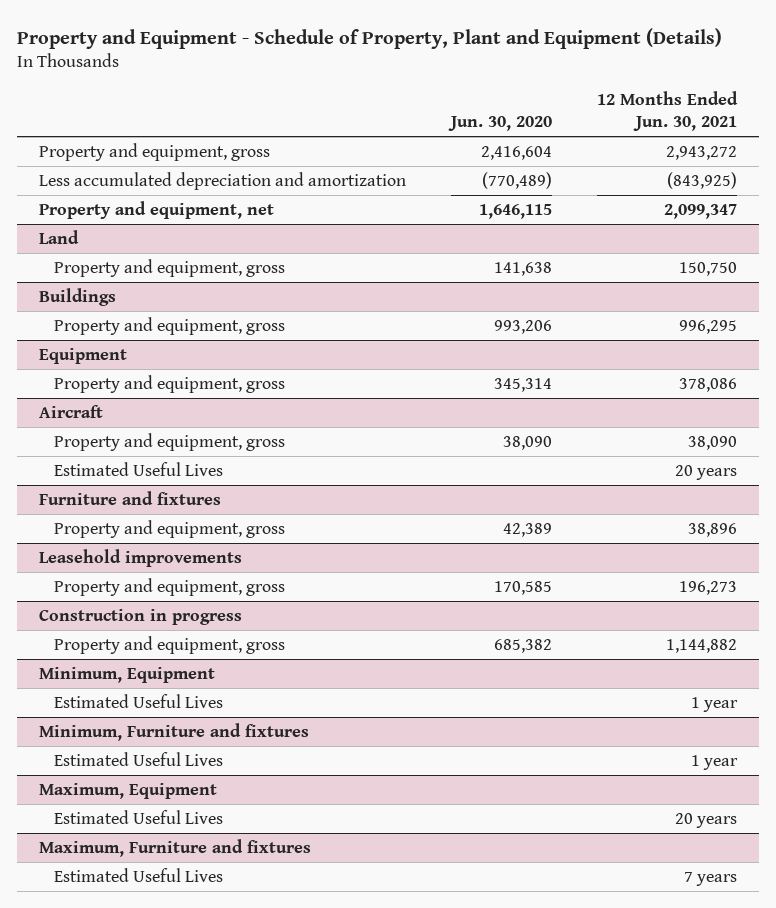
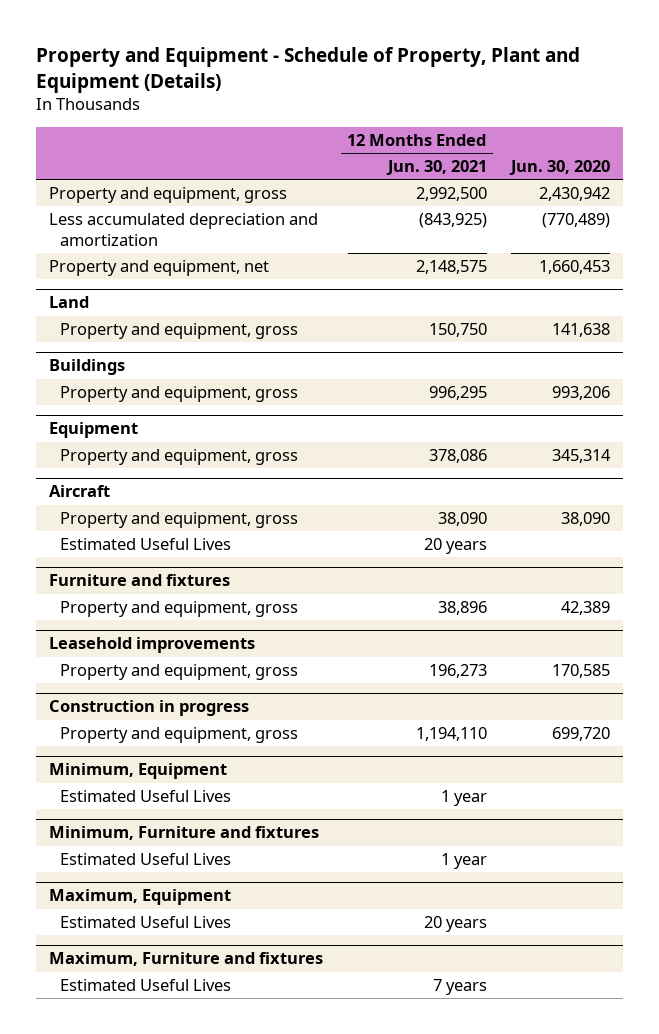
[481,146,553,161] 2,416,604 -> [539,187,611,202] 2,430,942
[665,146,737,161] 2,943,272 -> [415,187,487,202] 2,992,500
[479,204,553,220] 1,646,115 -> [539,260,611,275] 1,660,453
[663,204,737,220] 2,099,347 -> [415,260,487,275] 2,148,575
[494,639,553,654] 685,382 -> [552,727,611,742] 699,720
[665,639,737,654] 1,144,882 -> [415,727,487,742] 1,194,110

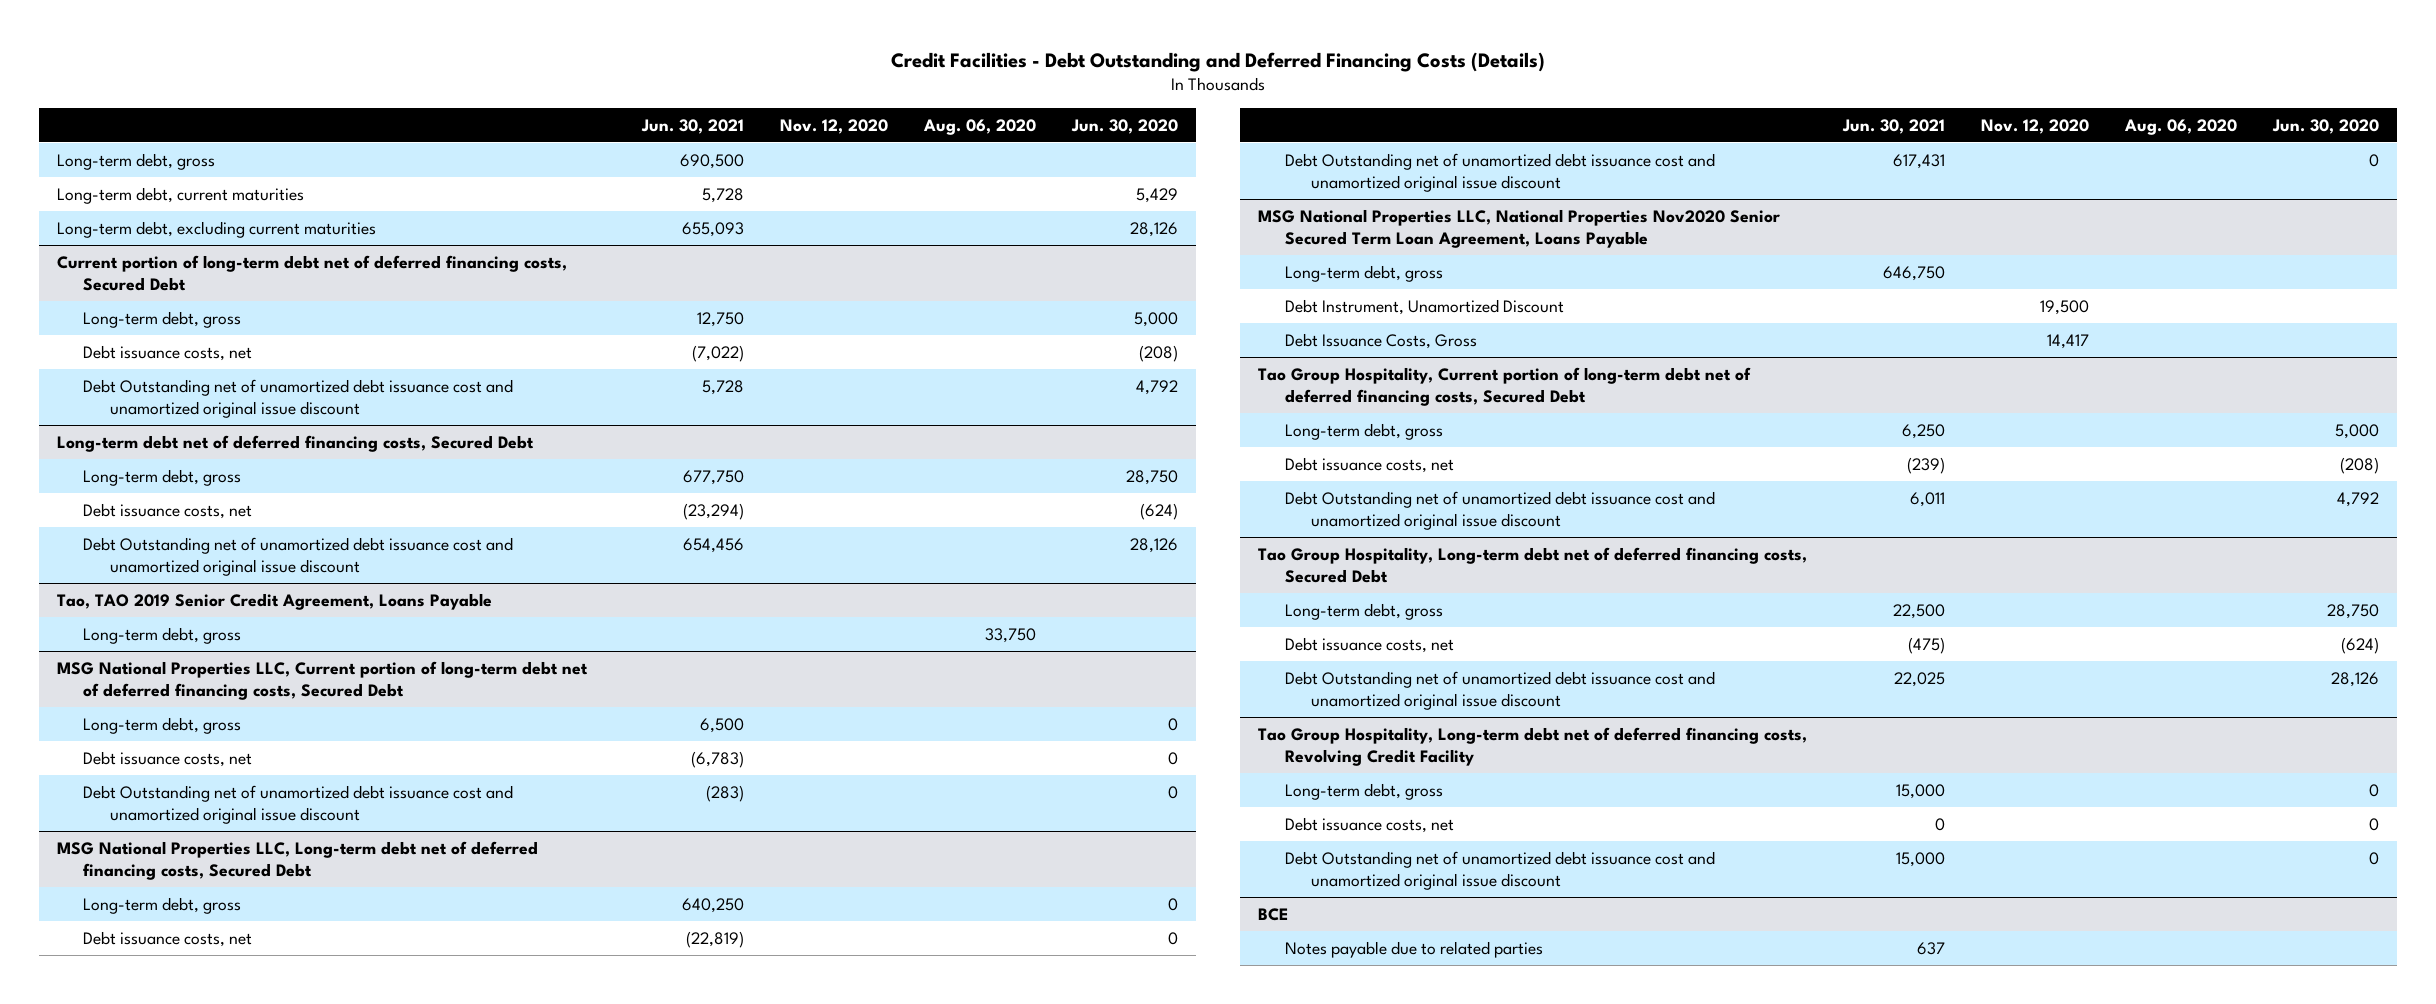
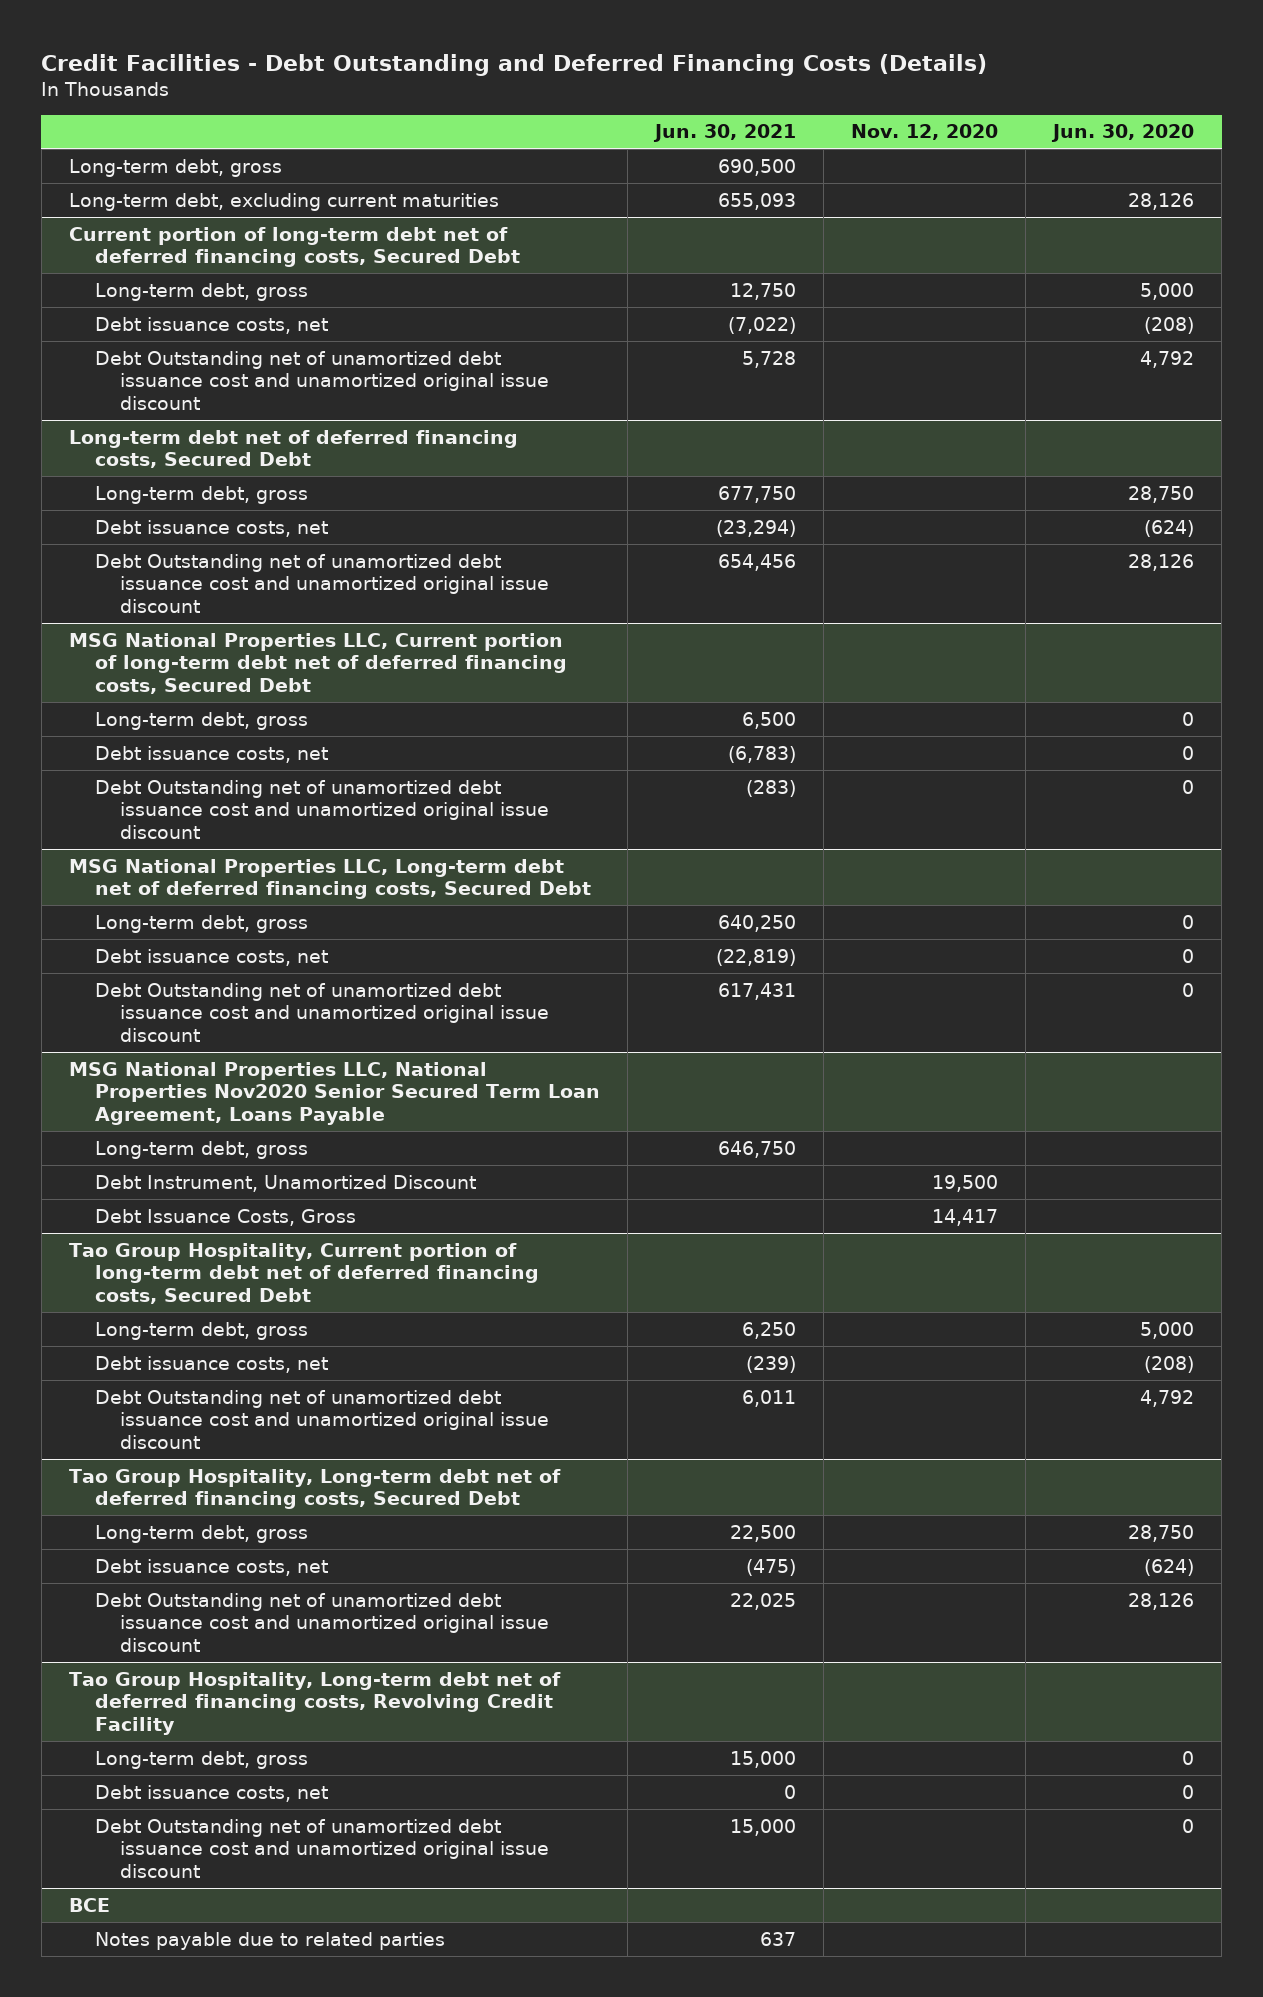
[922,118,1036,135] Aug. 06, 2020 -> none
[56,186,304,204] Long-term debt, current maturities -> none
[56,592,492,610] Tao, TAO 2019 Senior Credit Agreement, Loans Payable -> none
[83,626,242,644] Long-term debt, gross -> none

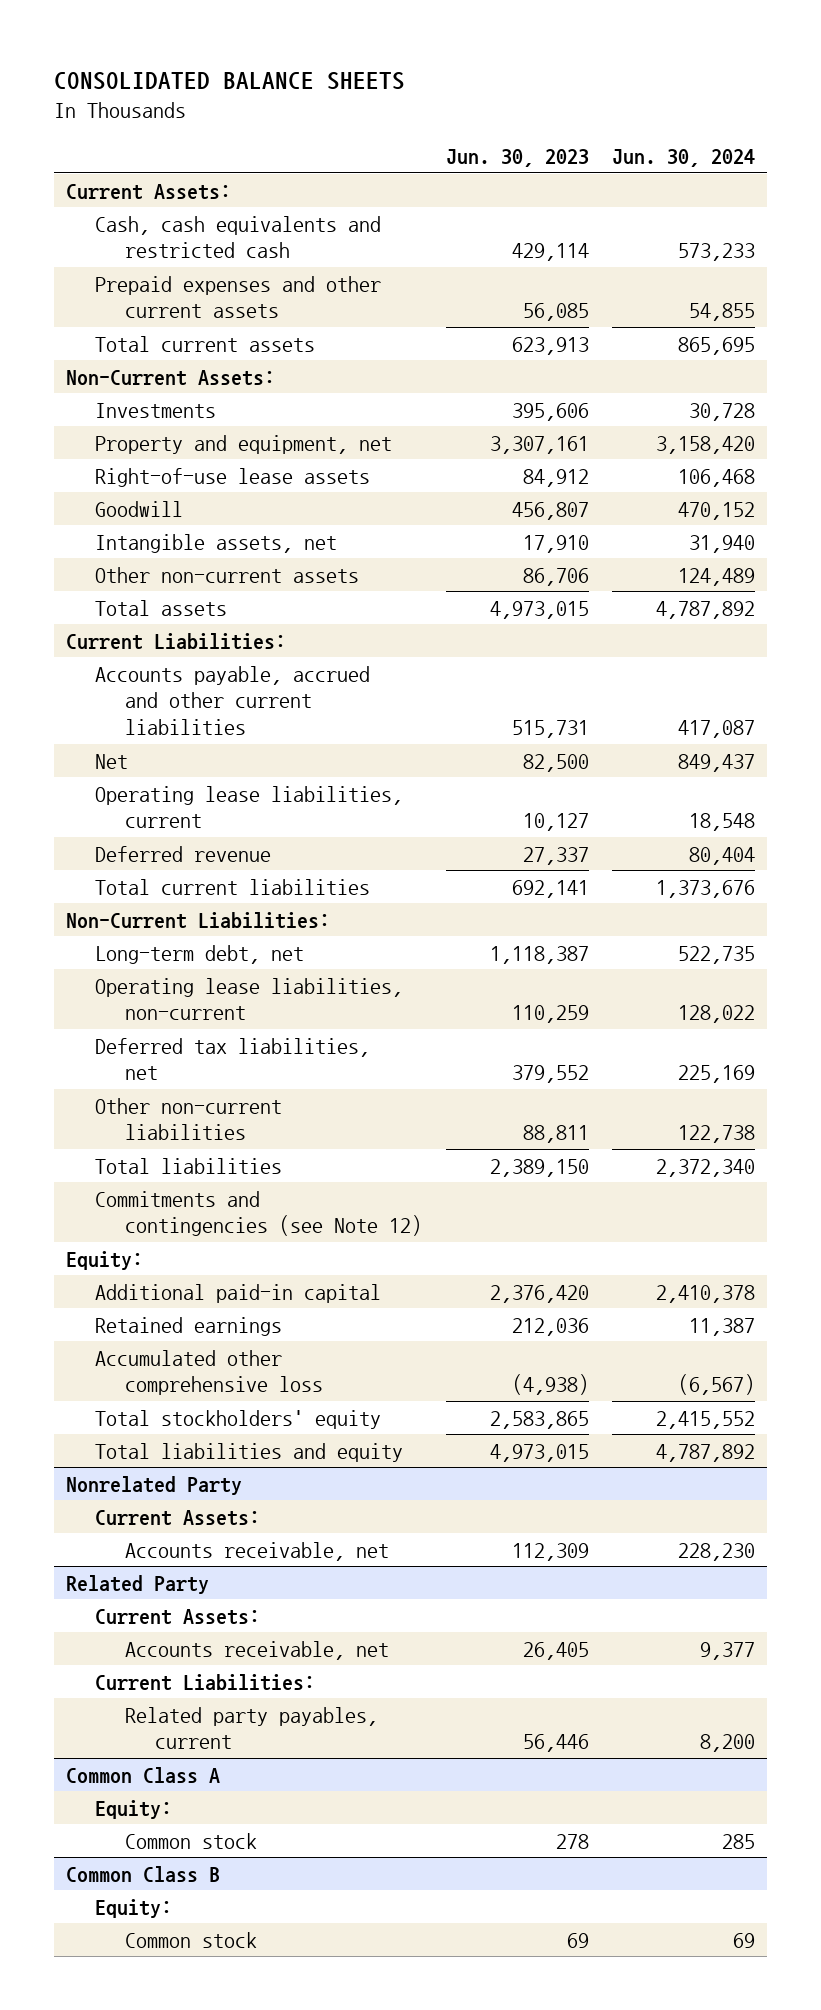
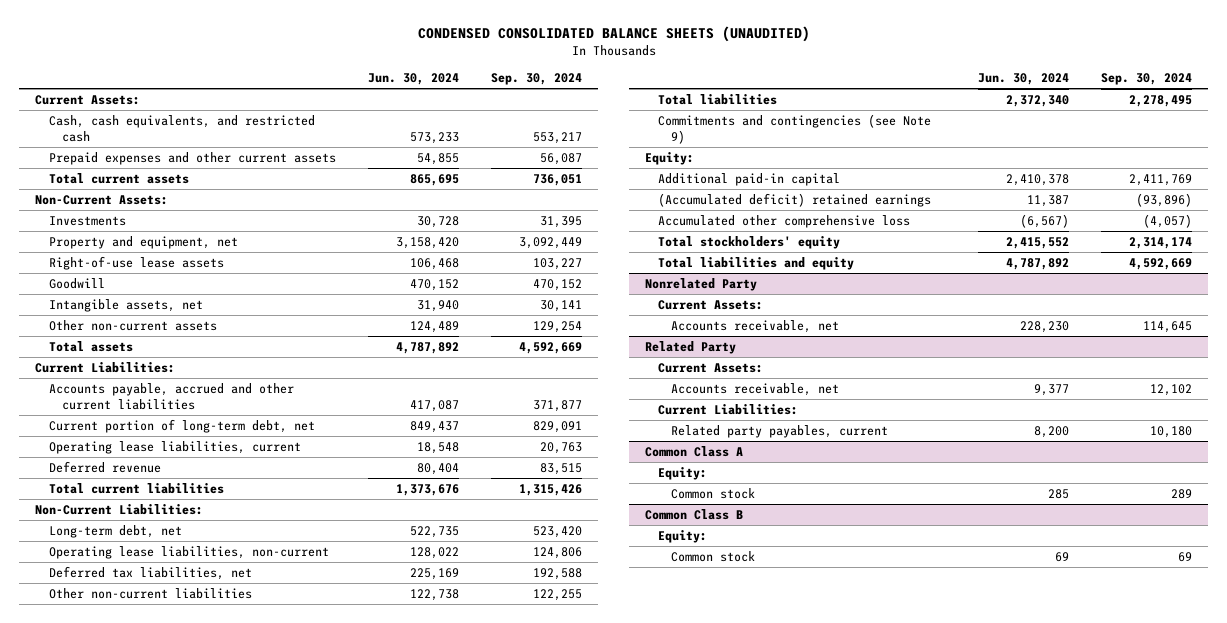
[54,71,406,90] CONSOLIDATED BALANCE SHEETS -> [417,26,810,43] CONDENSED CONSOLIDATED BALANCE SHEETS (UNAUDITED)
[445,148,589,167] Jun. 30, 2023 -> none
none -> [491,72,583,85] Sep. 30, 2024
[95,215,382,259] Cash, cash equivalents and restricted cash -> [48,114,315,142] Cash, cash equivalents, and restricted cash
[95,753,129,769] Net -> [48,418,315,433] Current portion of long-term debt, net
[95,1190,423,1237] Commitments and contingencies (see Note 12) -> [658,113,932,144] Commitments and contingencies (see Note 9)
[95,1316,283,1336] Retained earnings -> [658,192,932,207] (Accumulated deficit) retained earnings

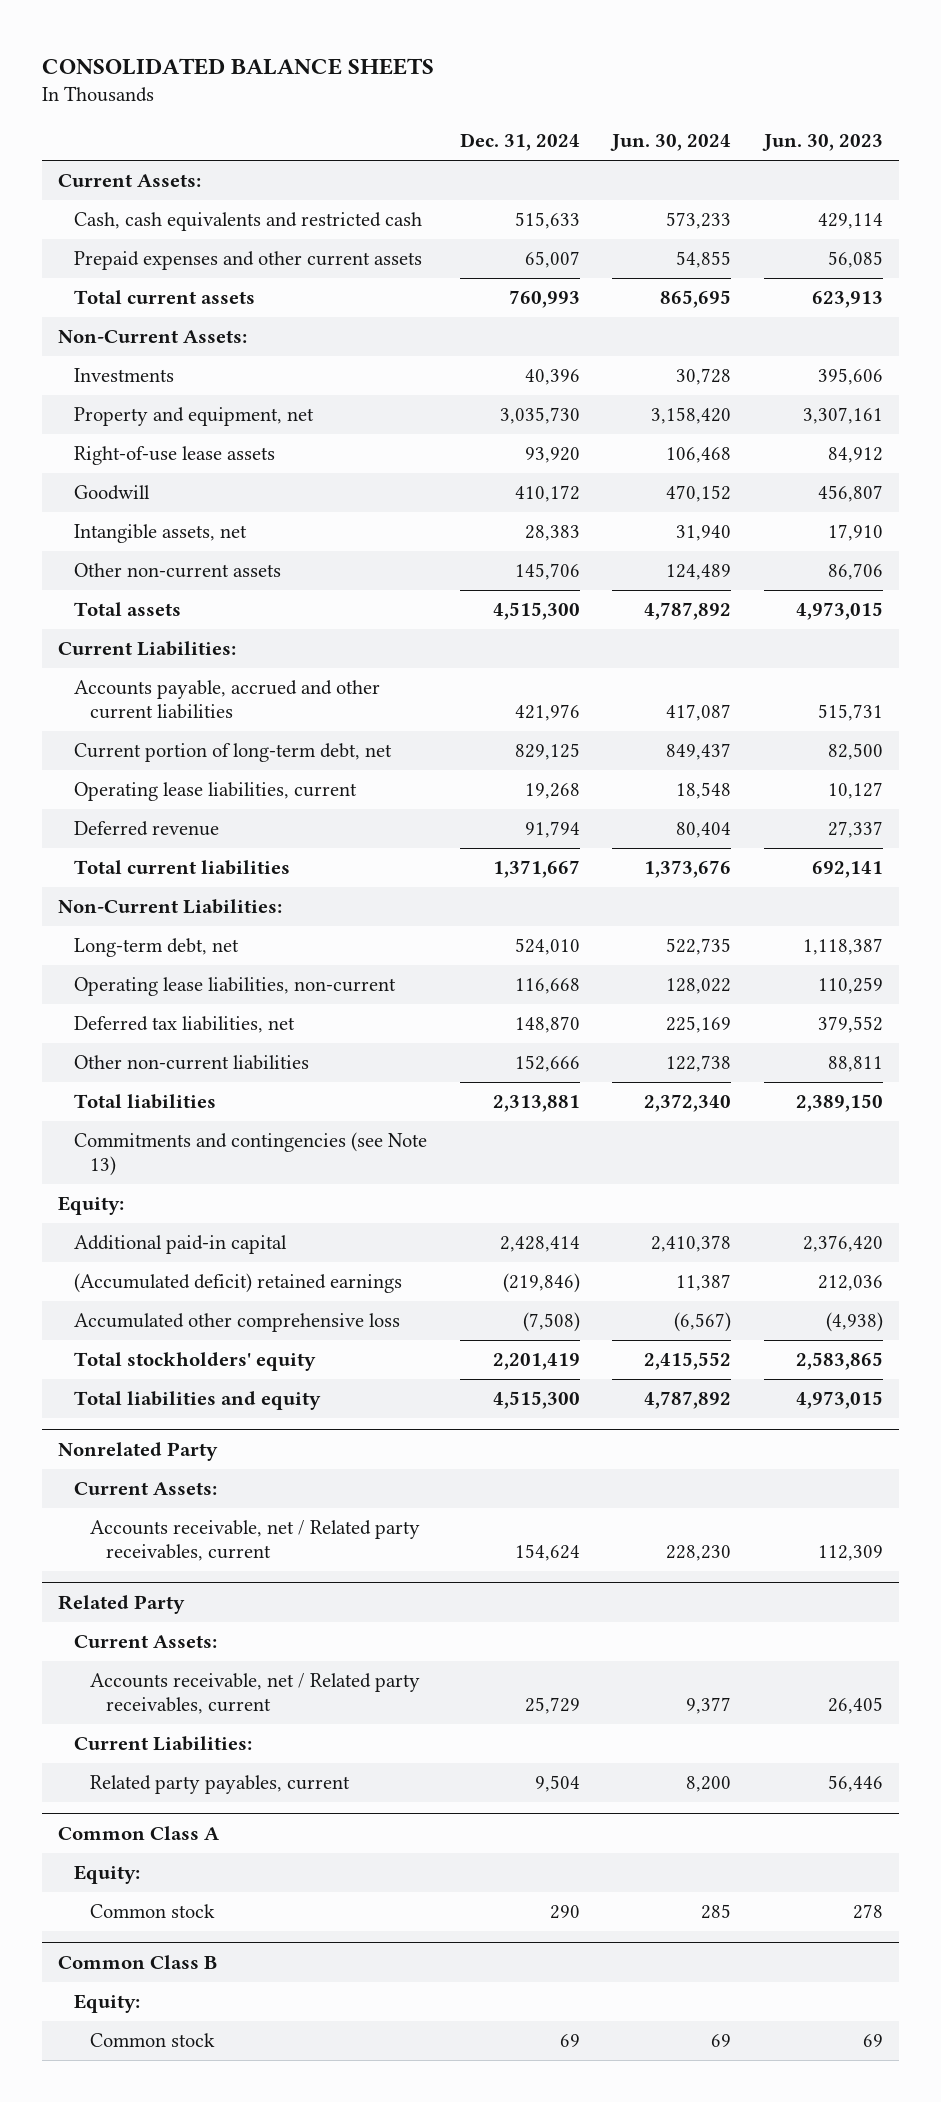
[417,26,810,43] CONDENSED CONSOLIDATED BALANCE SHEETS (UNAUDITED) -> [42,57,435,75] CONSOLIDATED BALANCE SHEETS
[491,72,583,85] Sep. 30, 2024 -> none
none -> [459,133,580,152] Dec. 31, 2024
none -> [761,134,883,152] Jun. 30, 2023
[48,114,315,142] Cash, cash equivalents, and restricted cash -> [74,212,423,232] Cash, cash equivalents and restricted cash
[658,113,932,144] Commitments and contingencies (see Note 9) -> [74,1132,428,1176] Commitments and contingencies (see Note 13)
[671,319,840,333] Accounts receivable, net -> [90,1520,421,1561] Accounts receivable, net / Related party receivables, current
[671,382,840,396] Accounts receivable, net -> [90,1673,421,1714] Accounts receivable, net / Related party receivables, current

